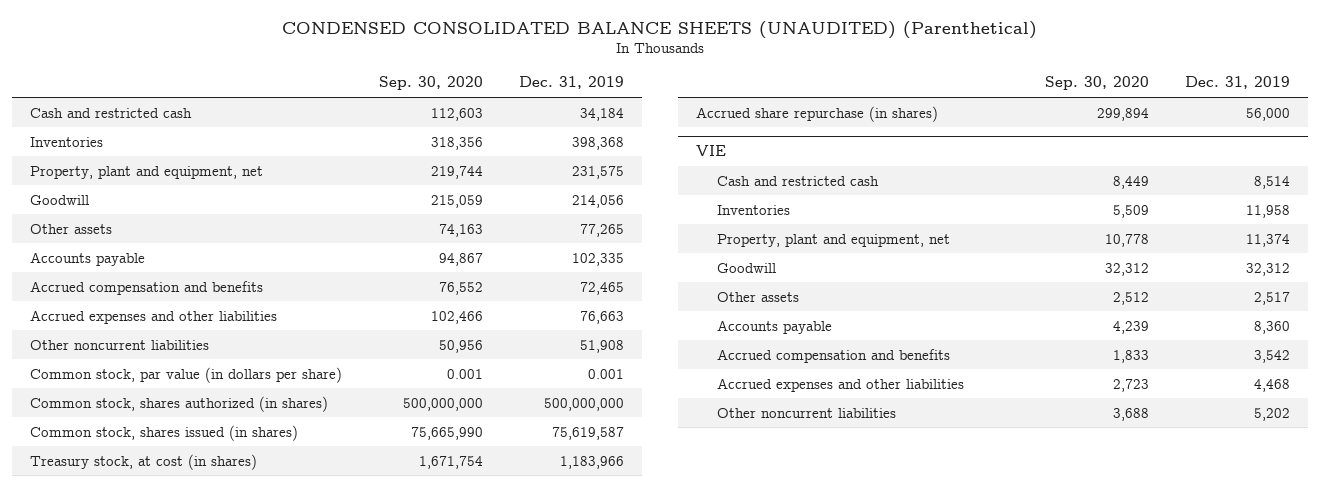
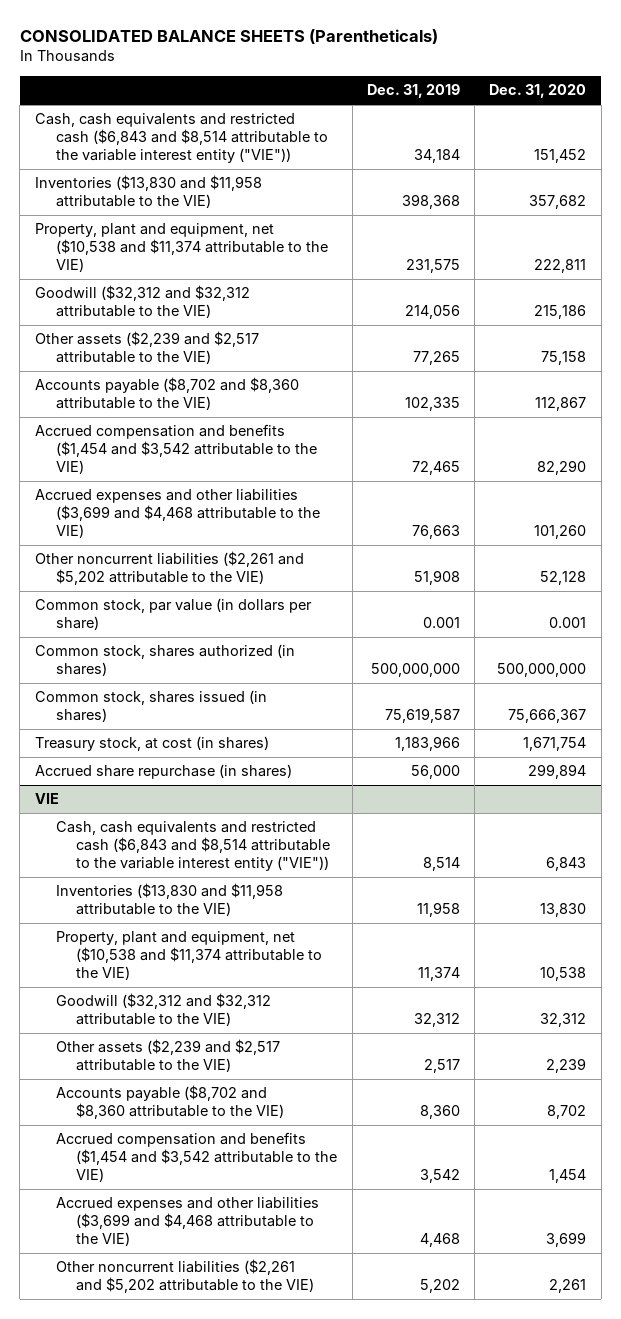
[282,21,1038,40] CONDENSED CONSOLIDATED BALANCE SHEETS (UNAUDITED) (Parenthetical) -> [19,29,438,45] CONSOLIDATED BALANCE SHEETS (Parentheticals)
[378,76,483,91] Sep. 30, 2020 -> none
none -> [489,84,587,99] Dec. 31, 2020
[30,107,193,118] Cash and restricted cash -> [34,113,328,164] Cash, cash equivalents and restricted cash ($6,843 and $8,514 attributable to the variable interest entity ("VIE"))
[30,136,104,147] Inventories -> [34,175,262,209] Inventories ($13,830 and $11,958 attributable to the VIE)
[30,165,264,179] Property, plant and equipment, net -> [34,223,328,273] Property, plant and equipment, net ($10,538 and $11,374 attributable to the VIE)
[30,194,90,205] Goodwill -> [34,285,250,319] Goodwill ($32,312 and $32,312 attributable to the VIE)
[30,223,113,234] Other assets -> [34,331,259,365] Other assets ($2,239 and $2,517 attributable to the VIE)
[30,251,146,266] Accounts payable -> [34,377,299,411] Accounts payable ($8,702 and $8,360 attributable to the VIE)
[30,280,264,295] Accrued compensation and benefits -> [34,424,317,475] Accrued compensation and benefits ($1,454 and $3,542 attributable to the VIE)
[30,309,278,324] Accrued expenses and other liabilities -> [34,489,320,539] Accrued expenses and other liabilities ($3,699 and $4,468 attributable to the VIE)
[30,339,210,350] Other noncurrent liabilities -> [34,551,304,586] Other noncurrent liabilities ($2,261 and $5,202 attributable to the VIE)
[716,175,879,186] Cash and restricted cash -> [55,821,331,872] Cash, cash equivalents and restricted cash ($6,843 and $8,514 attributable to the variable interest entity ("VIE"))
[716,204,790,215] Inventories -> [55,883,283,917] Inventories ($13,830 and $11,958 attributable to the VIE)
[716,233,950,247] Property, plant and equipment, net -> [55,931,323,981] Property, plant and equipment, net ($10,538 and $11,374 attributable to the VIE)
[716,262,776,273] Goodwill -> [55,993,271,1027] Goodwill ($32,312 and $32,312 attributable to the VIE)
[716,291,799,302] Other assets -> [55,1039,280,1073] Other assets ($2,239 and $2,517 attributable to the VIE)
[716,319,832,334] Accounts payable -> [55,1085,285,1120] Accounts payable ($8,702 and $8,360 attributable to the VIE)
[716,348,950,363] Accrued compensation and benefits -> [55,1132,338,1183] Accrued compensation and benefits ($1,454 and $3,542 attributable to the VIE)
[716,377,964,392] Accrued expenses and other liabilities -> [55,1197,319,1247] Accrued expenses and other liabilities ($3,699 and $4,468 attributable to the VIE)
[716,407,896,418] Other noncurrent liabilities -> [55,1259,315,1294] Other noncurrent liabilities ($2,261 and $5,202 attributable to the VIE)

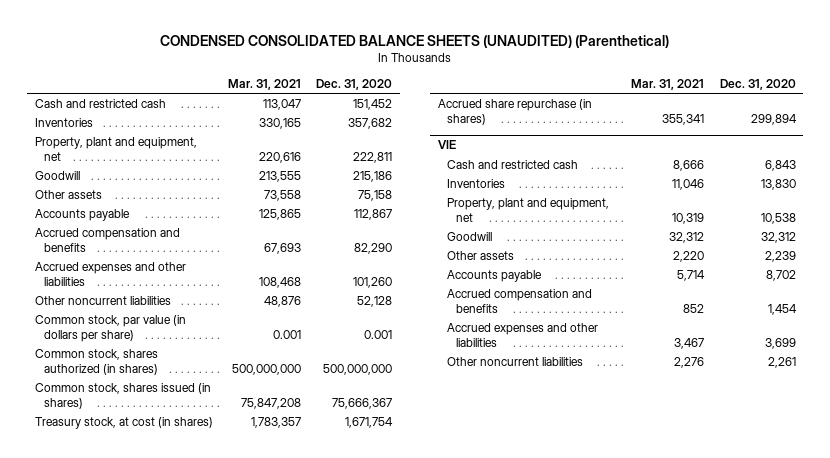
[19,29,438,45] CONSOLIDATED BALANCE SHEETS (Parentheticals) -> [160,34,670,48] CONDENSED CONSOLIDATED BALANCE SHEETS (UNAUDITED) (Parenthetical)
[366,84,460,99] Dec. 31, 2019 -> none
none -> [228,78,302,90] Mar. 31, 2021
[34,113,328,164] Cash, cash equivalents and restricted cash ($6,843 and $8,514 attributable to the variable interest entity ("VIE")) -> [34,98,166,108] Cash and restricted cash
[34,175,262,209] Inventories ($13,830 and $11,958 attributable to the VIE) -> [34,117,93,127] Inventories
[34,223,328,273] Property, plant and equipment, net ($10,538 and $11,374 attributable to the VIE) -> [34,136,197,162] Property, plant and equipment, net
[34,285,250,319] Goodwill ($32,312 and $32,312 attributable to the VIE) -> [34,170,80,180] Goodwill
[34,331,259,365] Other assets ($2,239 and $2,517 attributable to the VIE) -> [34,189,102,199] Other assets
[34,377,299,411] Accounts payable ($8,702 and $8,360 attributable to the VIE) -> [34,208,130,221] Accounts payable
[34,424,317,475] Accrued compensation and benefits ($1,454 and $3,542 attributable to the VIE) -> [34,227,180,253] Accrued compensation and benefits
[34,489,320,539] Accrued expenses and other liabilities ($3,699 and $4,468 attributable to the VIE) -> [34,261,186,287] Accrued expenses and other liabilities
[34,551,304,586] Other noncurrent liabilities ($2,261 and $5,202 attributable to the VIE) -> [34,295,171,305] Other noncurrent liabilities
[55,821,331,872] Cash, cash equivalents and restricted cash ($6,843 and $8,514 attributable to the variable interest entity ("VIE")) -> [446,159,578,169] Cash and restricted cash
[55,883,283,917] Inventories ($13,830 and $11,958 attributable to the VIE) -> [446,178,505,188] Inventories
[55,931,323,981] Property, plant and equipment, net ($10,538 and $11,374 attributable to the VIE) -> [446,197,609,223] Property, plant and equipment, net
[55,993,271,1027] Goodwill ($32,312 and $32,312 attributable to the VIE) -> [446,231,492,241] Goodwill
[55,1039,280,1073] Other assets ($2,239 and $2,517 attributable to the VIE) -> [446,250,514,260] Other assets
[55,1085,285,1120] Accounts payable ($8,702 and $8,360 attributable to the VIE) -> [446,269,542,282] Accounts payable
[55,1132,338,1183] Accrued compensation and benefits ($1,454 and $3,542 attributable to the VIE) -> [446,288,592,314] Accrued compensation and benefits
[55,1197,319,1247] Accrued expenses and other liabilities ($3,699 and $4,468 attributable to the VIE) -> [446,322,598,348] Accrued expenses and other liabilities
[55,1259,315,1294] Other noncurrent liabilities ($2,261 and $5,202 attributable to the VIE) -> [446,356,583,366] Other noncurrent liabilities

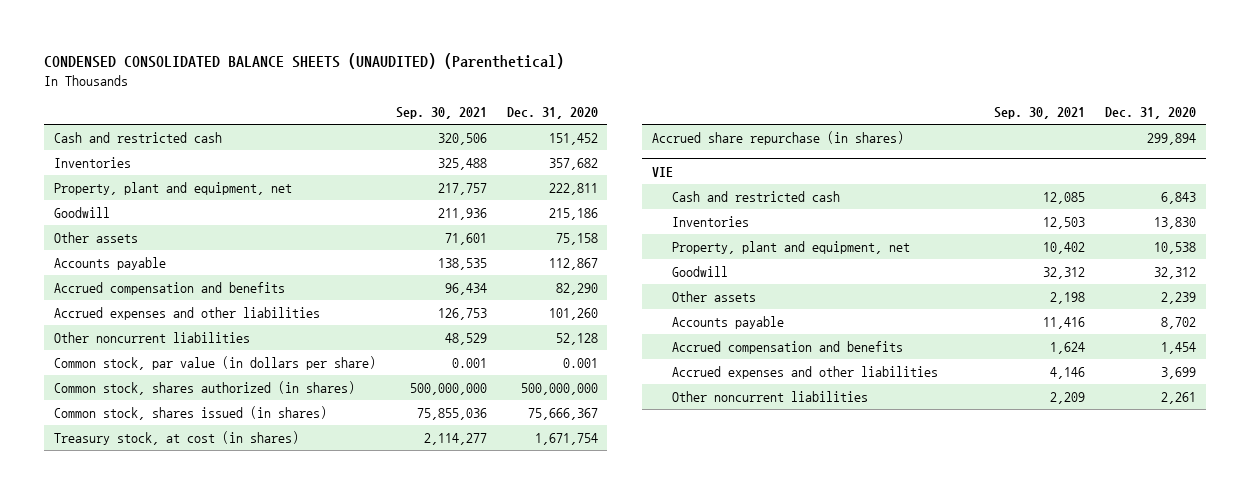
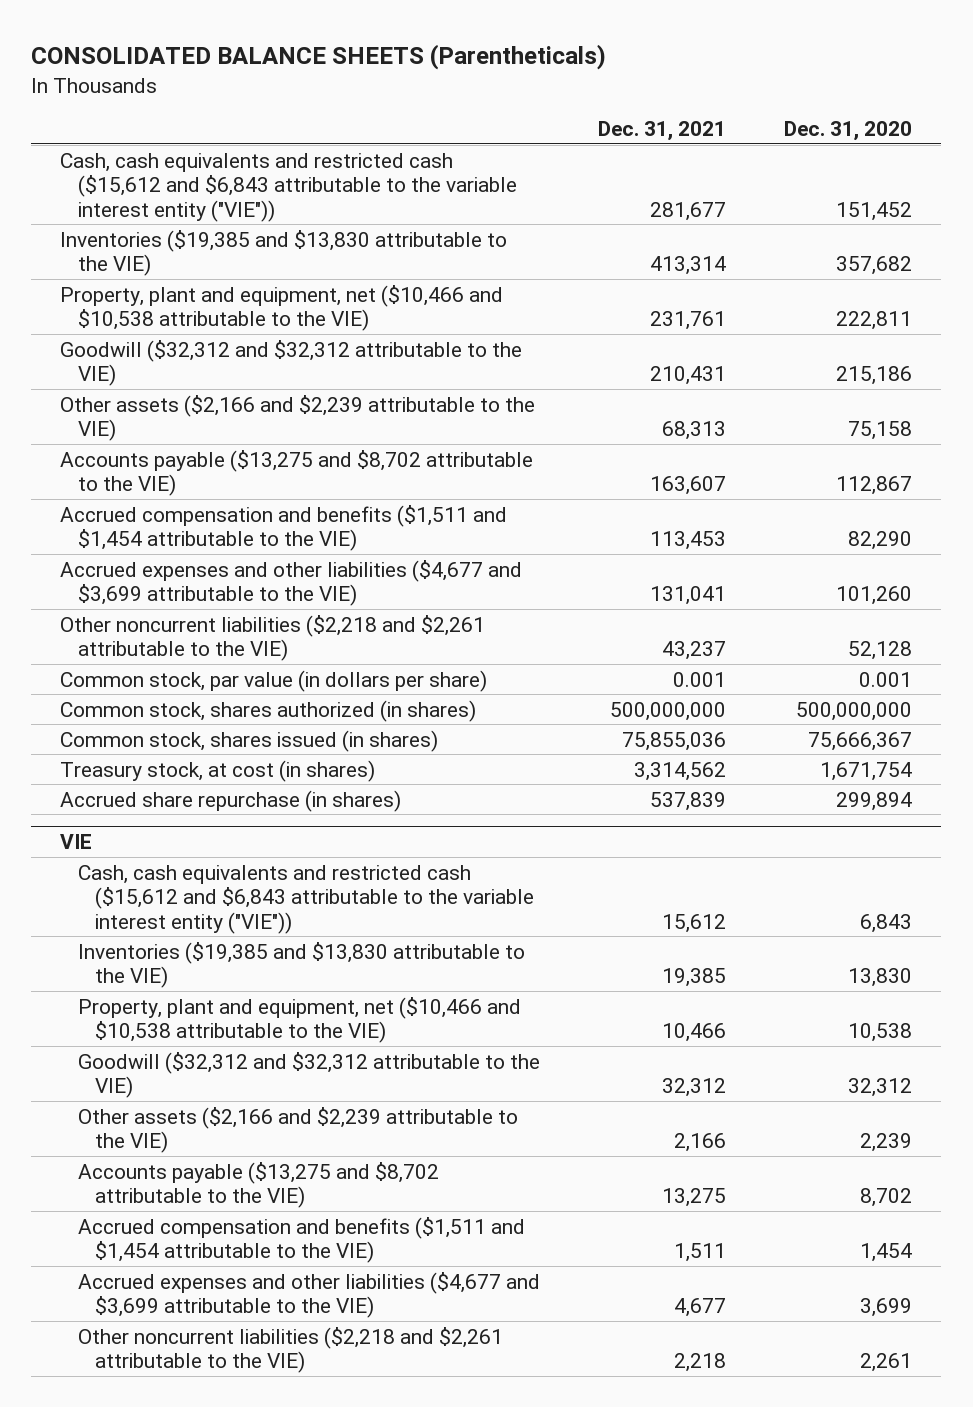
[44,52,565,69] CONDENSED CONSOLIDATED BALANCE SHEETS (UNAUDITED) (Parenthetical) -> [31,44,607,71] CONSOLIDATED BALANCE SHEETS (Parentheticals)
[395,106,487,119] Sep. 30, 2021 -> none
none -> [598,121,727,142] Dec. 31, 2021
[54,132,223,144] Cash and restricted cash -> [60,152,517,222] Cash, cash equivalents and restricted cash ($15,612 and $6,843 attributable to the variable interest entity ("VIE"))
[54,157,132,169] Inventories -> [60,229,508,277] Inventories ($19,385 and $13,830 attributable to the VIE)
[54,182,293,196] Property, plant and equipment, net -> [60,284,504,332] Property, plant and equipment, net ($10,466 and $10,538 attributable to the VIE)
[54,207,111,219] Goodwill -> [60,339,523,387] Goodwill ($32,312 and $32,312 attributable to the VIE)
[54,232,139,244] Other assets -> [60,394,536,442] Other assets ($2,166 and $2,239 attributable to the VIE)
[54,257,167,271] Accounts payable -> [60,449,534,497] Accounts payable ($13,275 and $8,702 attributable to the VIE)
[54,282,286,296] Accrued compensation and benefits -> [60,504,508,552] Accrued compensation and benefits ($1,511 and $1,454 attributable to the VIE)
[54,307,321,321] Accrued expenses and other liabilities -> [60,559,523,607] Accrued expenses and other liabilities ($4,677 and $3,699 attributable to the VIE)
[54,332,251,344] Other noncurrent liabilities -> [60,614,486,662] Other noncurrent liabilities ($2,218 and $2,261 attributable to the VIE)
[672,191,841,203] Cash and restricted cash -> [77,864,535,934] Cash, cash equivalents and restricted cash ($15,612 and $6,843 attributable to the variable interest entity ("VIE"))
[672,216,750,228] Inventories -> [77,941,525,989] Inventories ($19,385 and $13,830 attributable to the VIE)
[672,241,911,255] Property, plant and equipment, net -> [77,996,521,1044] Property, plant and equipment, net ($10,466 and $10,538 attributable to the VIE)
[672,266,729,278] Goodwill -> [77,1051,540,1099] Goodwill ($32,312 and $32,312 attributable to the VIE)
[672,291,757,303] Other assets -> [77,1106,518,1154] Other assets ($2,166 and $2,239 attributable to the VIE)
[672,316,785,330] Accounts payable -> [77,1161,439,1209] Accounts payable ($13,275 and $8,702 attributable to the VIE)
[672,341,904,355] Accrued compensation and benefits -> [77,1216,525,1264] Accrued compensation and benefits ($1,511 and $1,454 attributable to the VIE)
[672,366,939,380] Accrued expenses and other liabilities -> [77,1271,540,1319] Accrued expenses and other liabilities ($4,677 and $3,699 attributable to the VIE)
[672,391,869,403] Other noncurrent liabilities -> [77,1326,503,1374] Other noncurrent liabilities ($2,218 and $2,261 attributable to the VIE)

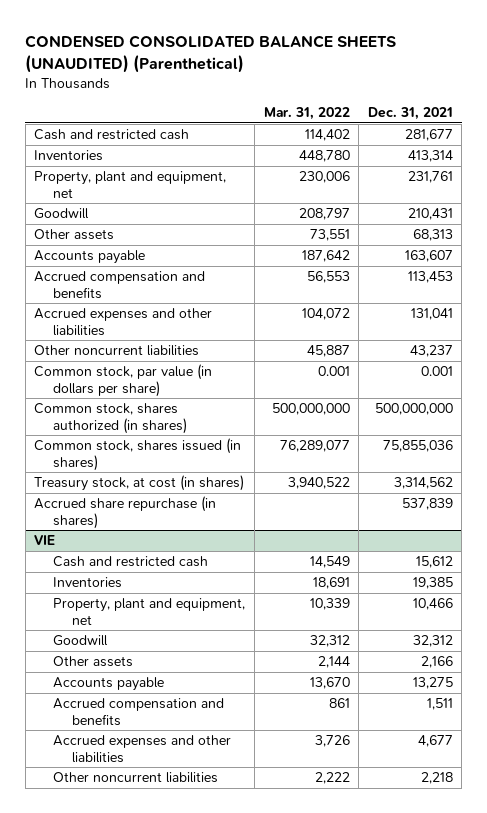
[31,44,607,71] CONSOLIDATED BALANCE SHEETS (Parentheticals) -> [25,35,397,73] CONDENSED CONSOLIDATED BALANCE SHEETS (UNAUDITED) (Parenthetical)
[784,121,913,142] Dec. 31, 2020 -> none
none -> [263,107,350,121] Mar. 31, 2022
[60,152,517,222] Cash, cash equivalents and restricted cash ($15,612 and $6,843 attributable to the variable interest entity ("VIE")) -> [34,129,190,141] Cash and restricted cash
[60,229,508,277] Inventories ($19,385 and $13,830 attributable to the VIE) -> [34,150,104,162] Inventories
[60,284,504,332] Property, plant and equipment, net ($10,466 and $10,538 attributable to the VIE) -> [34,171,227,198] Property, plant and equipment, net
[60,339,523,387] Goodwill ($32,312 and $32,312 attributable to the VIE) -> [34,208,90,220] Goodwill
[60,394,536,442] Other assets ($2,166 and $2,239 attributable to the VIE) -> [34,229,115,241] Other assets
[60,449,534,497] Accounts payable ($13,275 and $8,702 attributable to the VIE) -> [34,250,146,265] Accounts payable
[60,504,508,552] Accrued compensation and benefits ($1,511 and $1,454 attributable to the VIE) -> [34,271,206,299] Accrued compensation and benefits
[60,559,523,607] Accrued expenses and other liabilities ($4,677 and $3,699 attributable to the VIE) -> [34,308,213,336] Accrued expenses and other liabilities
[60,614,486,662] Other noncurrent liabilities ($2,218 and $2,261 attributable to the VIE) -> [34,345,200,357] Other noncurrent liabilities
[77,864,535,934] Cash, cash equivalents and restricted cash ($15,612 and $6,843 attributable to the variable interest entity ("VIE")) -> [53,556,209,568] Cash and restricted cash
[77,941,525,989] Inventories ($19,385 and $13,830 attributable to the VIE) -> [53,577,123,589] Inventories
[77,996,521,1044] Property, plant and equipment, net ($10,466 and $10,538 attributable to the VIE) -> [53,598,246,625] Property, plant and equipment, net
[77,1051,540,1099] Goodwill ($32,312 and $32,312 attributable to the VIE) -> [53,635,109,647] Goodwill
[77,1106,518,1154] Other assets ($2,166 and $2,239 attributable to the VIE) -> [53,656,134,668] Other assets
[77,1161,439,1209] Accounts payable ($13,275 and $8,702 attributable to the VIE) -> [53,677,165,692] Accounts payable
[77,1216,525,1264] Accrued compensation and benefits ($1,511 and $1,454 attributable to the VIE) -> [53,698,225,726] Accrued compensation and benefits
[77,1271,540,1319] Accrued expenses and other liabilities ($4,677 and $3,699 attributable to the VIE) -> [53,735,232,763] Accrued expenses and other liabilities
[77,1326,503,1374] Other noncurrent liabilities ($2,218 and $2,261 attributable to the VIE) -> [53,772,219,784] Other noncurrent liabilities

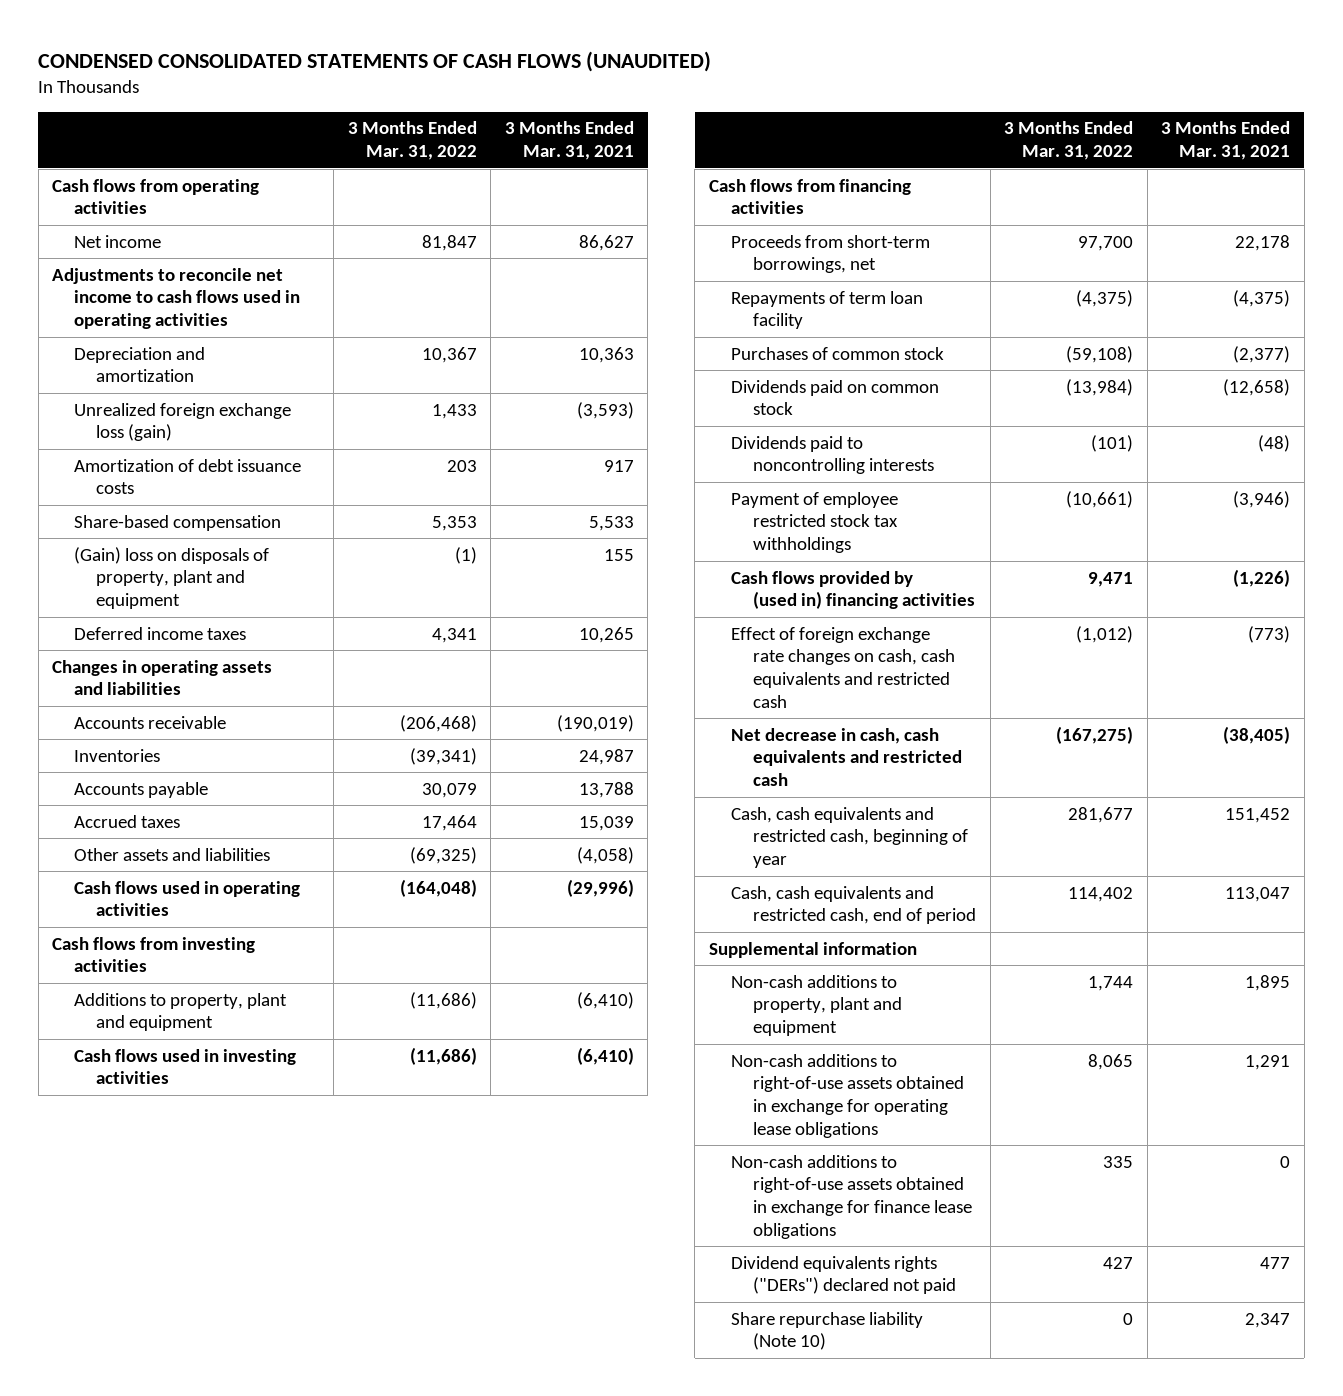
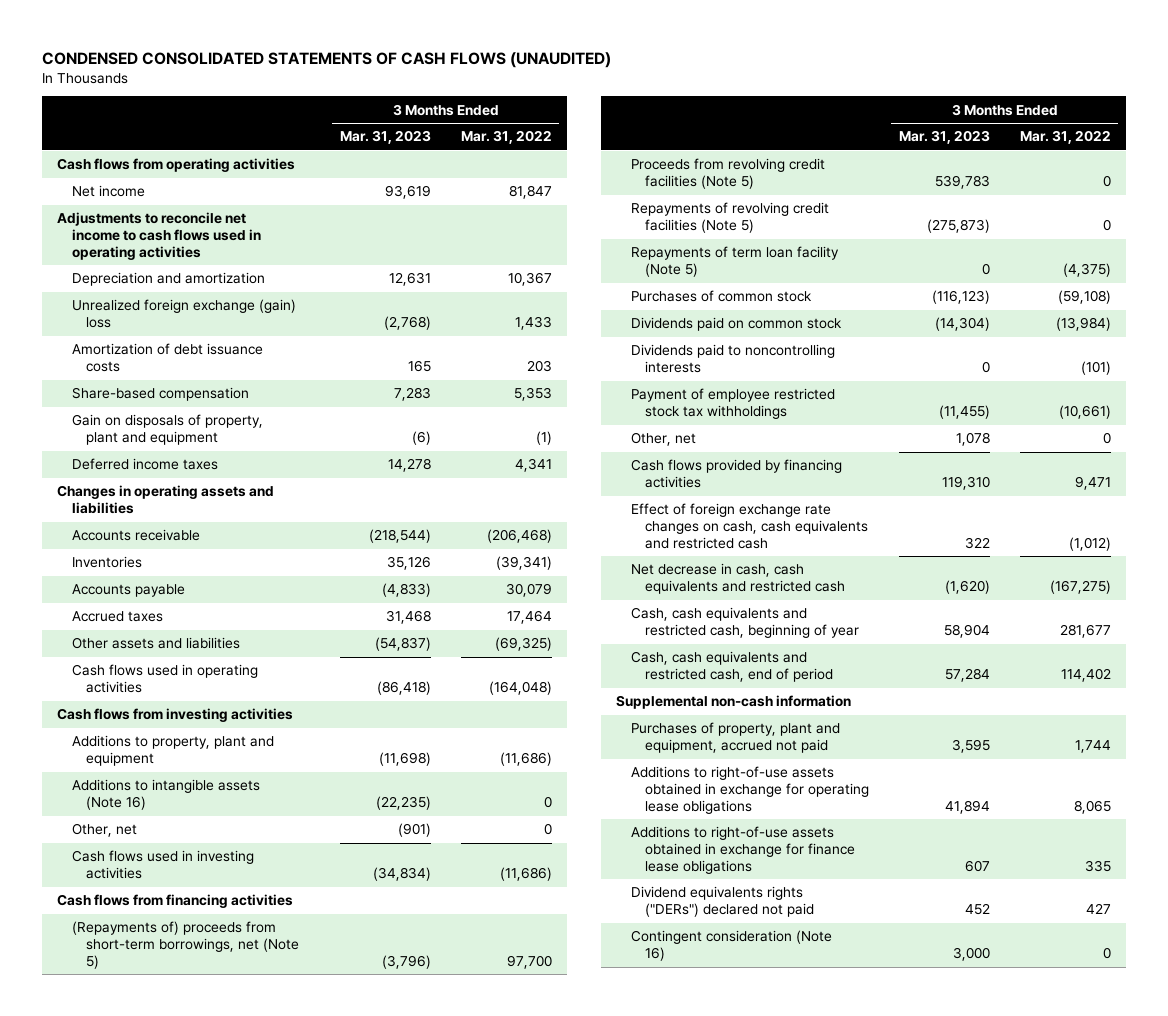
[504,121,634,161] 3 Months Ended Mar. 31, 2021 -> none
none -> [339,130,431,145] Mar. 31, 2023
[74,402,292,442] Unrealized foreign exchange loss (gain) -> [71,299,296,329] Unrealized foreign exchange (gain) loss
[74,546,270,610] (Gain) loss on disposals of property, plant and equipment -> [71,414,263,446] Gain on disposals of property, plant and equipment
none -> [71,779,260,811] Additions to intangible assets (Note 16)
none -> [71,823,137,838] Other, net
[731,234,931,274] Proceeds from short-term borrowings, net -> [71,921,299,969] (Repayments of) proceeds from short-term borrowings, net (Note 5)
none -> [630,158,825,190] Proceeds from revolving credit facilities (Note 5)
none -> [630,202,829,234] Repayments of revolving credit facilities (Note 5)
[731,290,924,330] Repayments of term loan facility -> [630,246,839,278] Repayments of term loan facility (Note 5)
none -> [630,432,696,447] Other, net
[731,570,976,610] Cash flows provided by (used in) financing activities -> [630,459,842,489] Cash flows provided by financing activities
[709,941,918,958] Supplemental information -> [616,695,852,710] Supplemental non-cash information
[731,974,903,1037] Non-cash additions to property, plant and equipment -> [630,722,840,754] Purchases of property, plant and equipment, accrued not paid
[731,1053,965,1139] Non-cash additions to right-of-use assets obtained in exchange for operating lease obligations -> [630,766,869,814] Additions to right-of-use assets obtained in exchange for operating lease obligations
[731,1154,973,1240] Non-cash additions to right-of-use assets obtained in exchange for finance lease obligations -> [630,826,855,874] Additions to right-of-use assets obtained in exchange for finance lease obligations
[731,1311,924,1351] Share repurchase liability (Note 10) -> none
none -> [630,930,832,962] Contingent consideration (Note 16)

